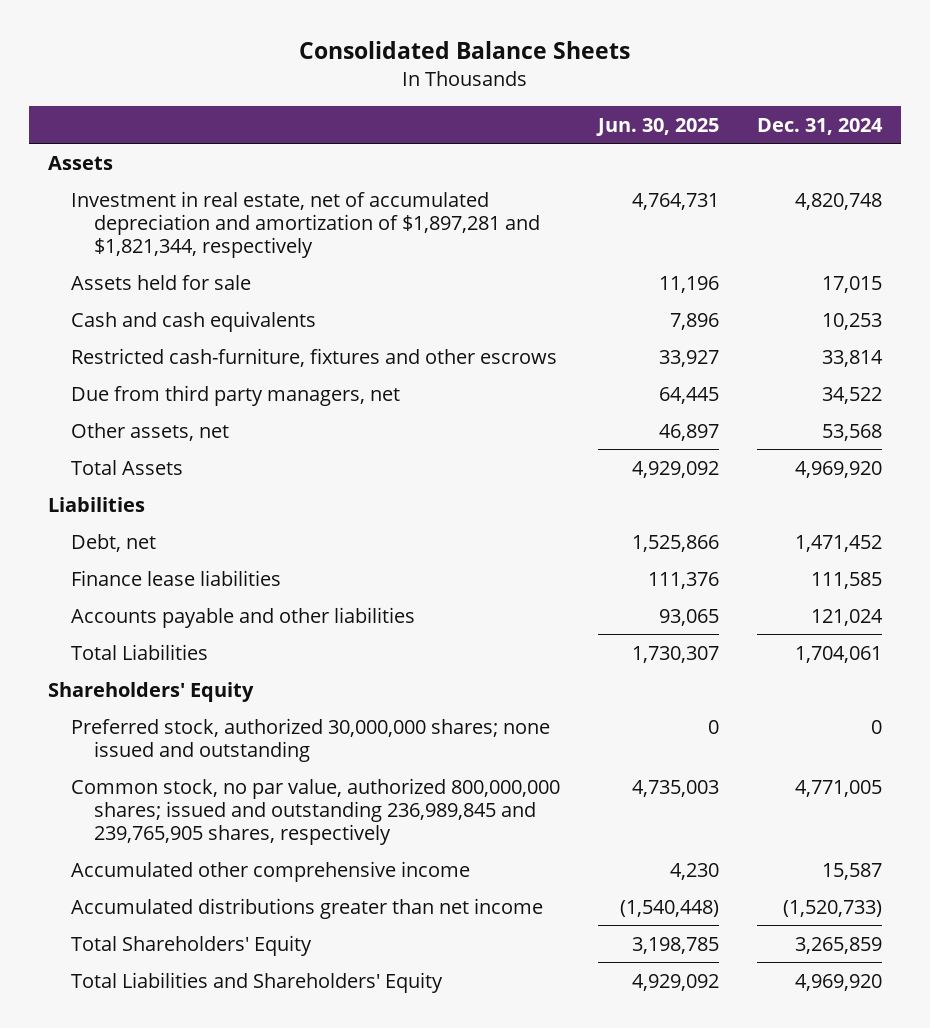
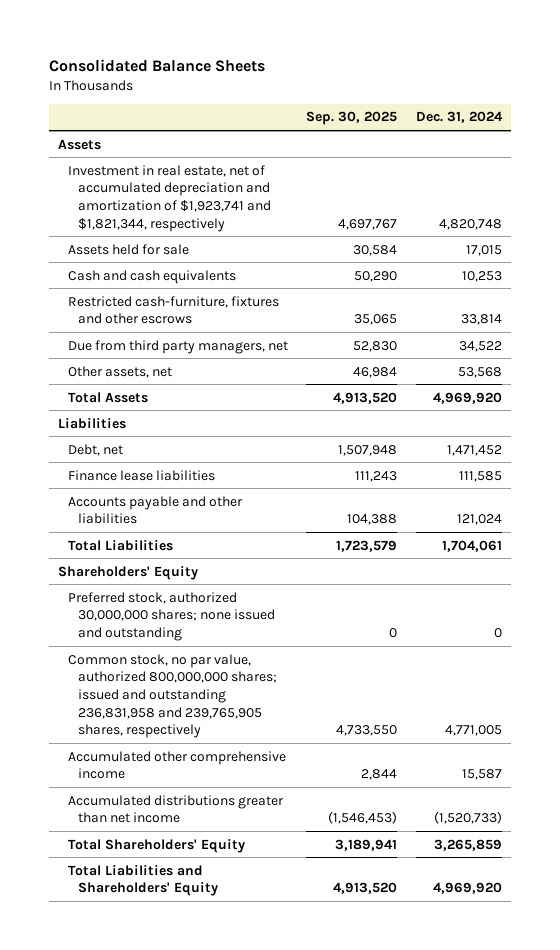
[596,117,720,136] Jun. 30, 2025 -> none
none -> [306,111,398,126] Sep. 30, 2025
[70,190,541,258] Investment in real estate, net of accumulated depreciation and amortization of $1,897,281 and $1,821,344, respectively -> [68,164,272,232] Investment in real estate, net of accumulated depreciation and amortization of $1,923,741 and $1,821,344, respectively
[70,777,560,845] Common stock, no par value, authorized 800,000,000 shares; issued and outstanding 236,989,845 and 239,765,905 shares, respectively -> [68,653,278,739] Common stock, no par value, authorized 800,000,000 shares; issued and outstanding 236,831,958 and 239,765,905 shares, respectively

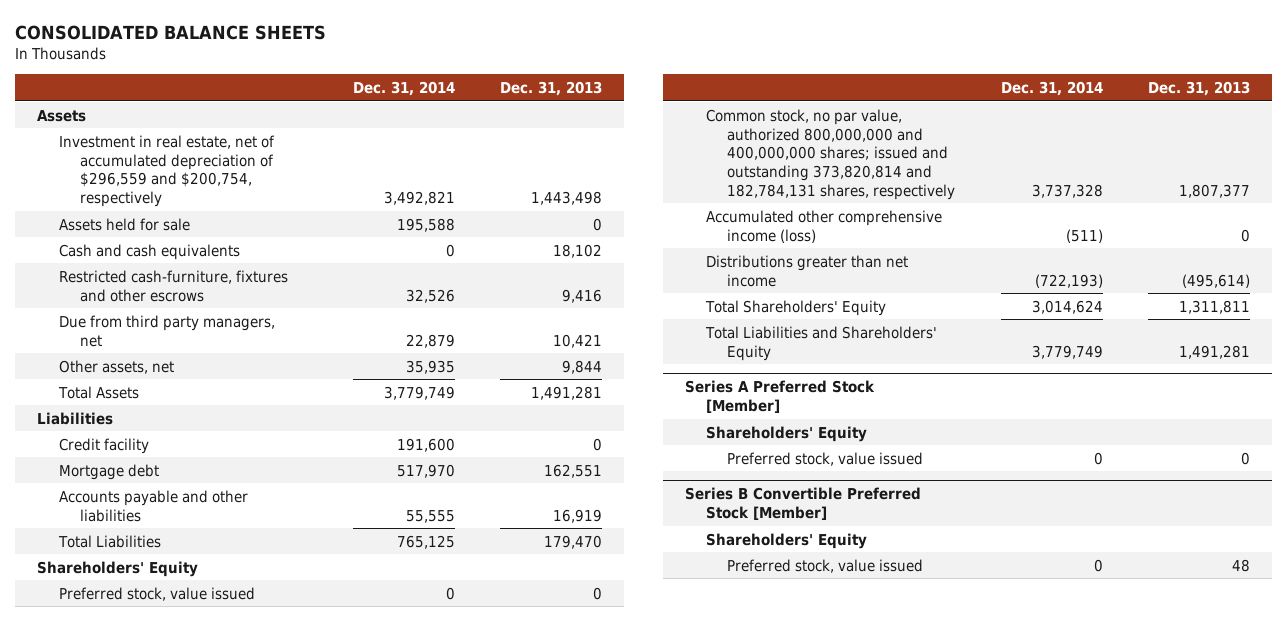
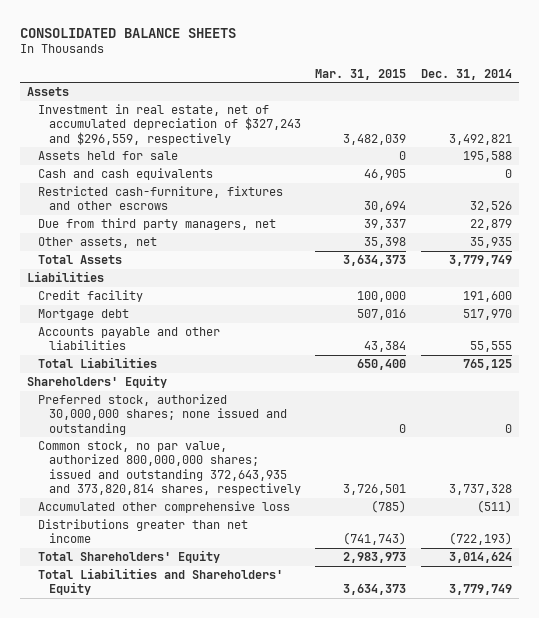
[499,81,602,97] Dec. 31, 2013 -> none
none -> [315,68,407,80] Mar. 31, 2015
[58,134,275,207] Investment in real estate, net of accumulated depreciation of $296,559 and $200,754, respectively -> [37,104,301,145] Investment in real estate, net of accumulated depreciation of $327,243 and $296,559, respectively
[58,586,255,601] Preferred stock, value issued -> [37,394,287,435] Preferred stock, authorized 30,000,000 shares; none issued and outstanding
[706,108,956,200] Common stock, no par value, authorized 800,000,000 and 400,000,000 shares; issued and outstanding 373,820,814 and 182,784,131 shares, respectively -> [37,441,301,496] Common stock, no par value, authorized 800,000,000 shares; issued and outstanding 372,643,935 and 373,820,814 shares, respectively
[706,209,943,243] Accumulated other comprehensive income (loss) -> [37,501,290,514] Accumulated other comprehensive loss
[685,380,876,413] Series A Preferred Stock [Member] -> none
[706,425,868,442] Shareholders' Equity -> none
[727,451,924,466] Preferred stock, value issued -> none
[685,487,922,520] Series B Convertible Preferred Stock [Member] -> none
[706,532,868,549] Shareholders' Equity -> none
[727,558,924,573] Preferred stock, value issued -> none

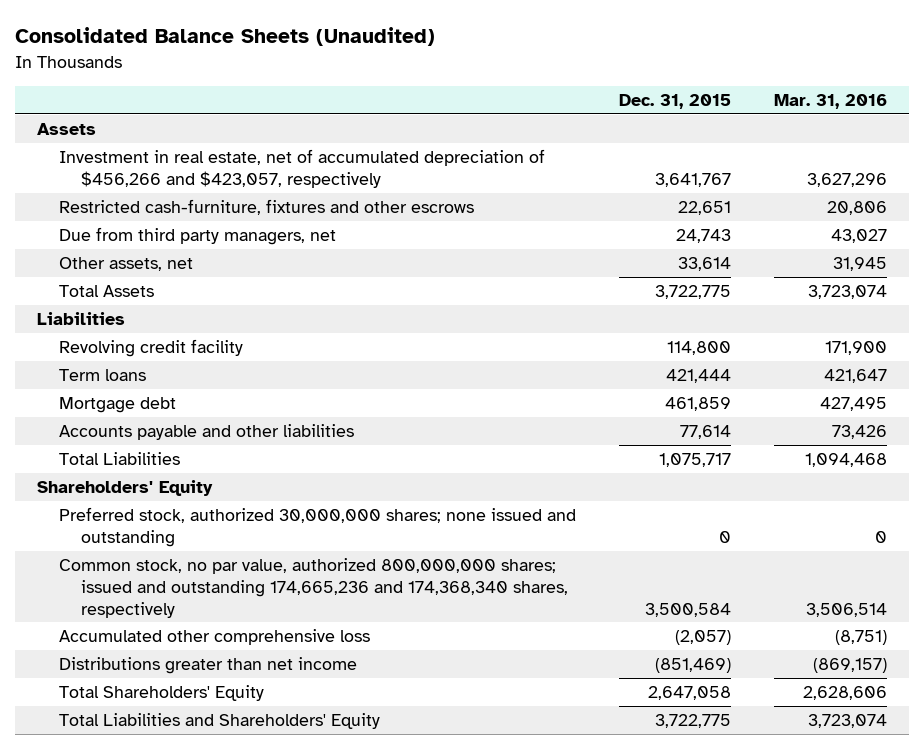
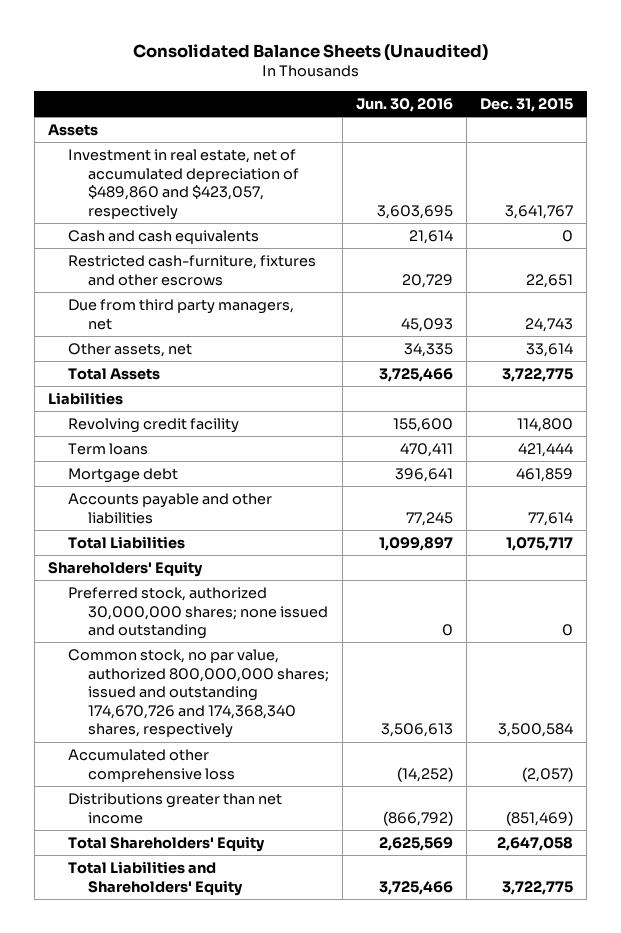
[774,94,888,110] Mar. 31, 2016 -> none
none -> [356,97,454,112] Jun. 30, 2016
[58,149,545,188] Investment in real estate, net of accumulated depreciation of $456,266 and $423,057, respectively -> [67,148,299,220] Investment in real estate, net of accumulated depreciation of $489,860 and $423,057, respectively
none -> [67,229,259,244] Cash and cash equivalents
[58,558,568,618] Common stock, no par value, authorized 800,000,000 shares; issued and outstanding 174,665,236 and 174,368,340 shares, respectively -> [67,648,329,739] Common stock, no par value, authorized 800,000,000 shares; issued and outstanding 174,670,726 and 174,368,340 shares, respectively

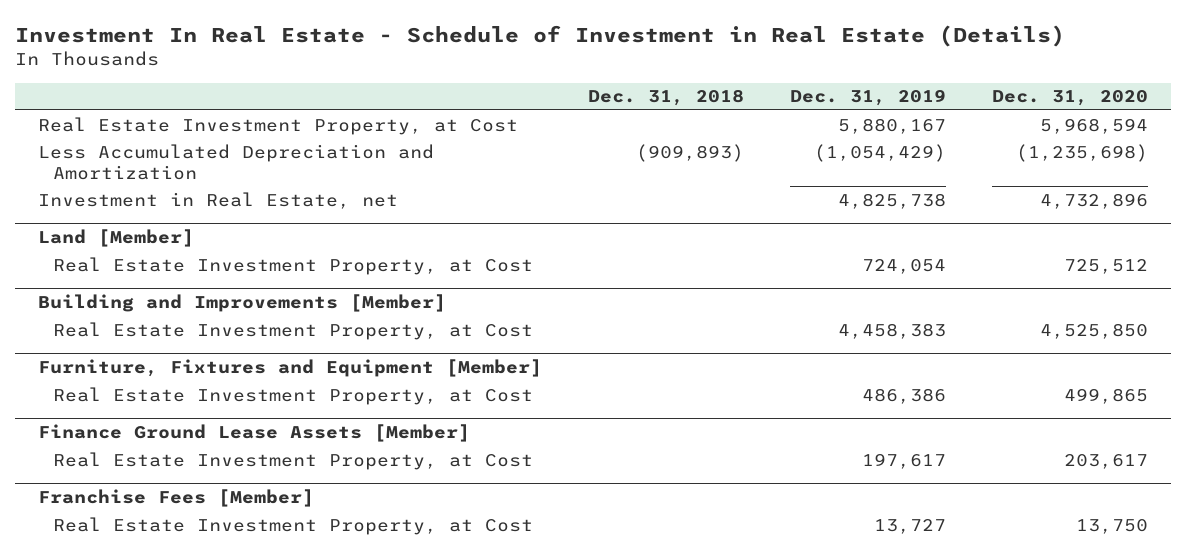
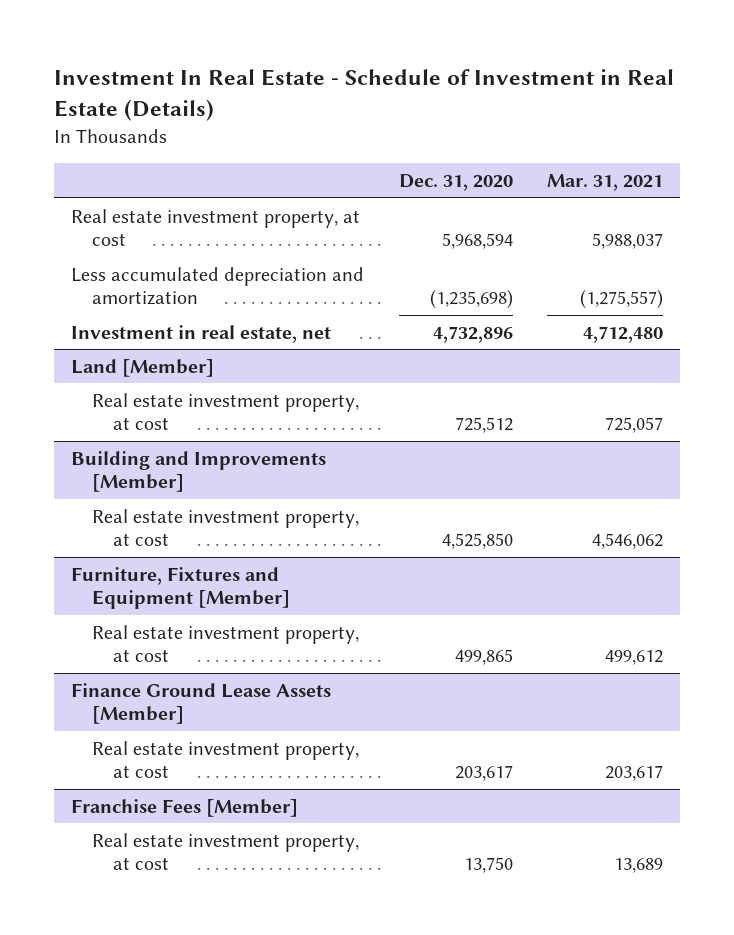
[588,89,745,107] Dec. 31, 2018 -> none
[790,89,947,107] Dec. 31, 2019 -> none
none -> [547,173,664,191] Mar. 31, 2021
[38,116,519,135] Real Estate Investment Property, at Cost -> [70,208,360,247] Real estate investment property, at cost
[38,143,435,180] Less Accumulated Depreciation and Amortization -> [70,266,364,306] Less accumulated depreciation and amortization
[38,191,399,209] Investment in Real Estate, net -> [70,324,331,343] Investment in real estate, net
[52,256,533,275] Real Estate Investment Property, at Cost -> [91,392,359,431] Real estate investment property, at cost
[52,321,533,340] Real Estate Investment Property, at Cost -> [91,508,359,547] Real estate investment property, at cost
[52,386,533,405] Real Estate Investment Property, at Cost -> [91,624,359,663] Real estate investment property, at cost
[52,451,533,470] Real Estate Investment Property, at Cost -> [91,740,359,779] Real estate investment property, at cost
[52,516,533,535] Real Estate Investment Property, at Cost -> [91,832,359,871] Real estate investment property, at cost

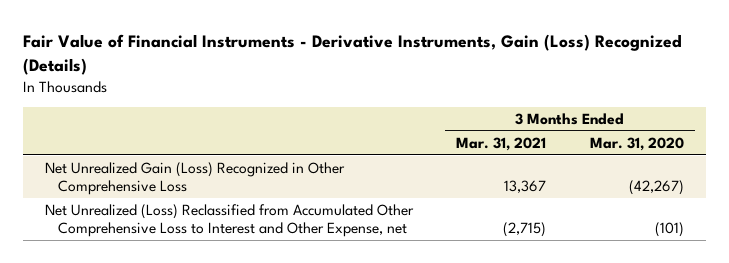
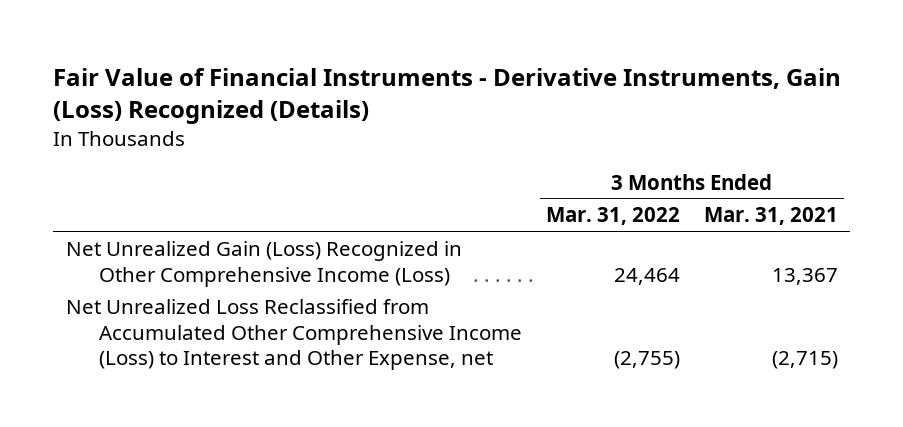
[589,136,684,151] Mar. 31, 2020 -> none
none -> [545,207,680,226] Mar. 31, 2022
[44,161,345,196] Net Unrealized Gain (Loss) Recognized in Other Comprehensive Loss -> [65,240,462,287] Net Unrealized Gain (Loss) Recognized in Other Comprehensive Income (Loss)
[44,203,414,238] Net Unrealized (Loss) Reclassified from Accumulated Other Comprehensive Loss to Interest and Other Expense, net -> [65,298,522,371] Net Unrealized Loss Reclassified from Accumulated Other Comprehensive Income (Loss) to Interest and Other Expense, net

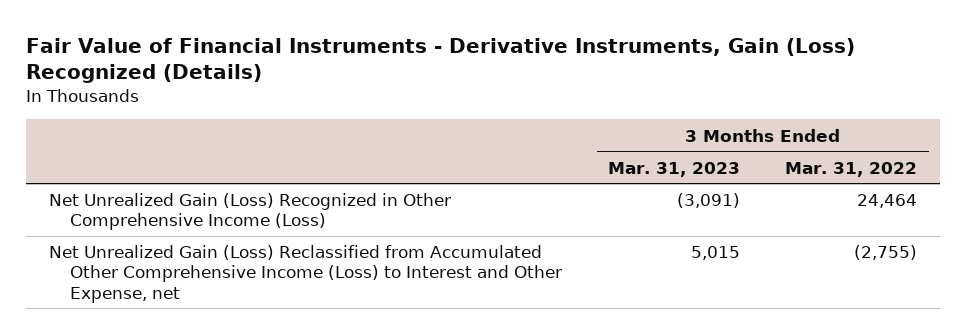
[703,207,838,226] Mar. 31, 2021 -> none
none -> [607,161,740,177] Mar. 31, 2023
[65,298,522,371] Net Unrealized Loss Reclassified from Accumulated Other Comprehensive Income (Loss) to Interest and Other Expense, net -> [49,245,563,303] Net Unrealized Gain (Loss) Reclassified from Accumulated Other Comprehensive Income (Loss) to Interest and Other Expense, net

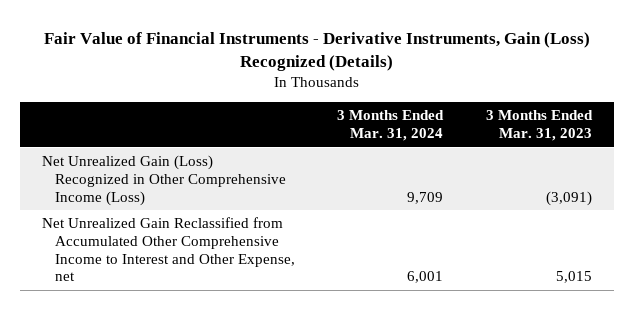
[785,161,918,177] Mar. 31, 2022 -> none
none -> [337,110,445,141] 3 Months Ended Mar. 31, 2024
[49,245,563,303] Net Unrealized Gain (Loss) Reclassified from Accumulated Other Comprehensive Income (Loss) to Interest and Other Expense, net -> [41,217,295,282] Net Unrealized Gain Reclassified from Accumulated Other Comprehensive Income to Interest and Other Expense, net

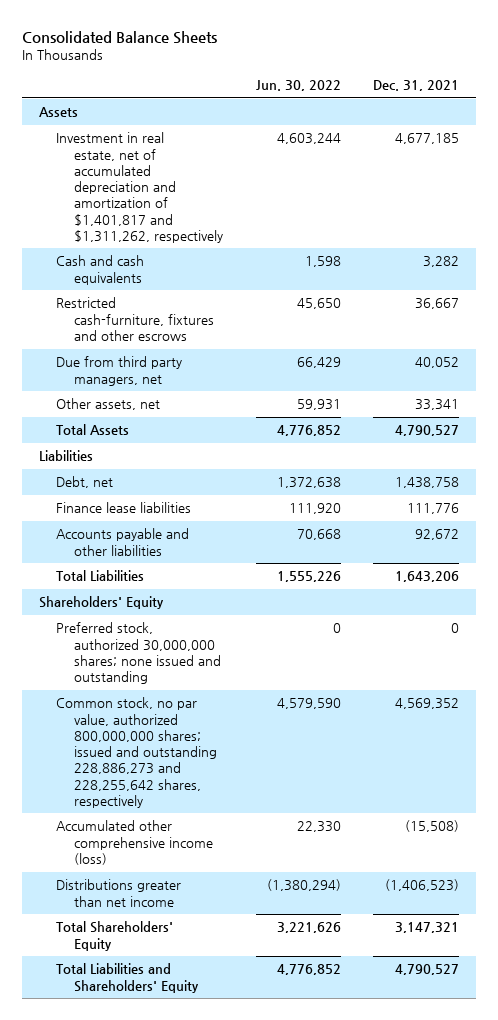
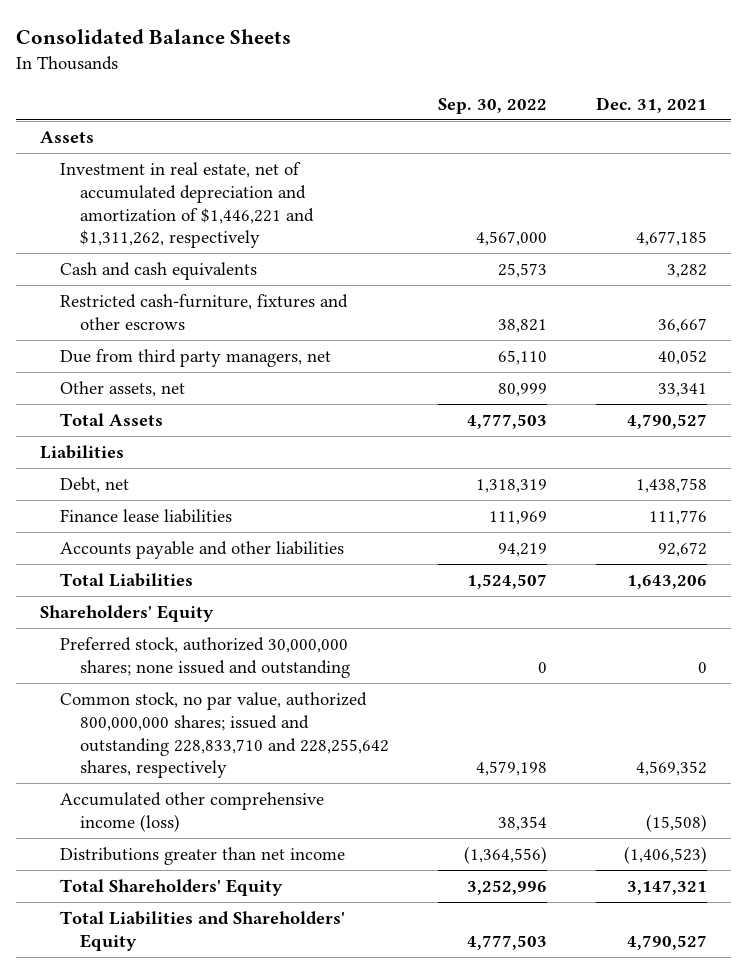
[255,79,341,91] Jun. 30, 2022 -> none
none -> [437,97,547,114] Sep. 30, 2022
[56,132,224,243] Investment in real estate, net of accumulated depreciation and amortization of $1,401,817 and $1,311,262, respectively -> [60,161,314,249] Investment in real estate, net of accumulated depreciation and amortization of $1,446,221 and $1,311,262, respectively
[56,697,218,808] Common stock, no par value, authorized 800,000,000 shares; issued and outstanding 228,886,273 and 228,255,642 shares, respectively -> [60,691,389,779] Common stock, no par value, authorized 800,000,000 shares; issued and outstanding 228,833,710 and 228,255,642 shares, respectively

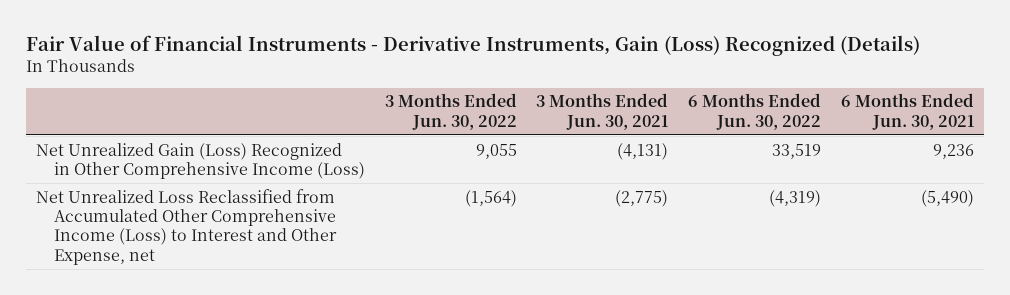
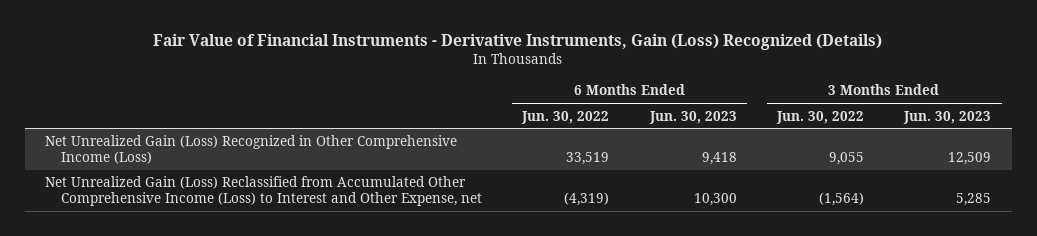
[536,93,669,130] 3 Months Ended Jun. 30, 2021 -> none
[841,93,975,130] 6 Months Ended Jun. 30, 2021 -> none
none -> [648,110,737,124] Jun. 30, 2023
none -> [903,110,992,124] Jun. 30, 2023
[35,188,337,265] Net Unrealized Loss Reclassified from Accumulated Other Comprehensive Income (Loss) to Interest and Other Expense, net -> [45,176,483,207] Net Unrealized Gain (Loss) Reclassified from Accumulated Other Comprehensive Income (Loss) to Interest and Other Expense, net

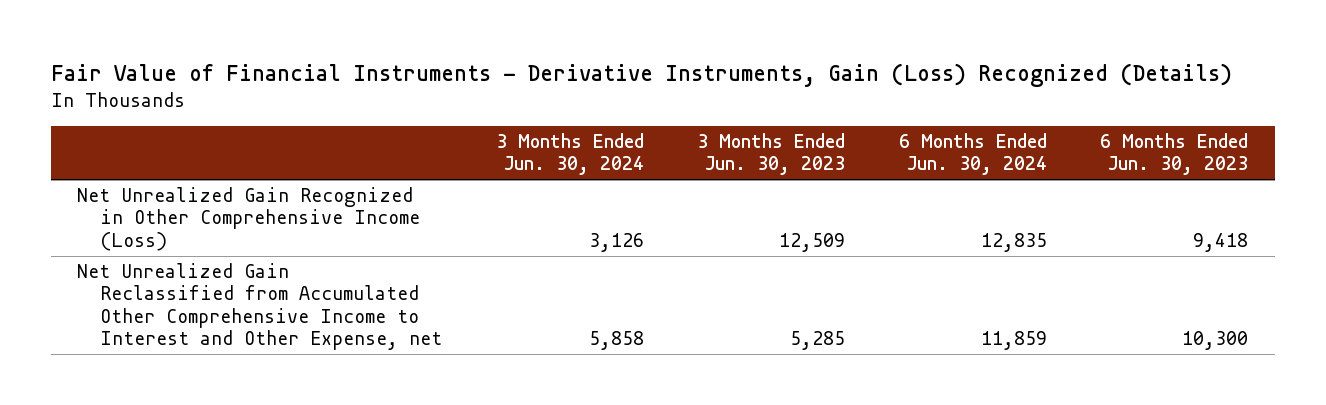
[521,110,610,124] Jun. 30, 2022 -> none
[776,110,865,124] Jun. 30, 2022 -> none
none -> [495,133,644,176] 3 Months Ended Jun. 30, 2024
none -> [898,133,1047,176] 6 Months Ended Jun. 30, 2024
[45,135,458,165] Net Unrealized Gain (Loss) Recognized in Other Comprehensive Income (Loss) -> [77,187,421,251] Net Unrealized Gain Recognized in Other Comprehensive Income (Loss)
[45,176,483,207] Net Unrealized Gain (Loss) Reclassified from Accumulated Other Comprehensive Income (Loss) to Interest and Other Expense, net -> [77,263,443,350] Net Unrealized Gain Reclassified from Accumulated Other Comprehensive Income to Interest and Other Expense, net

